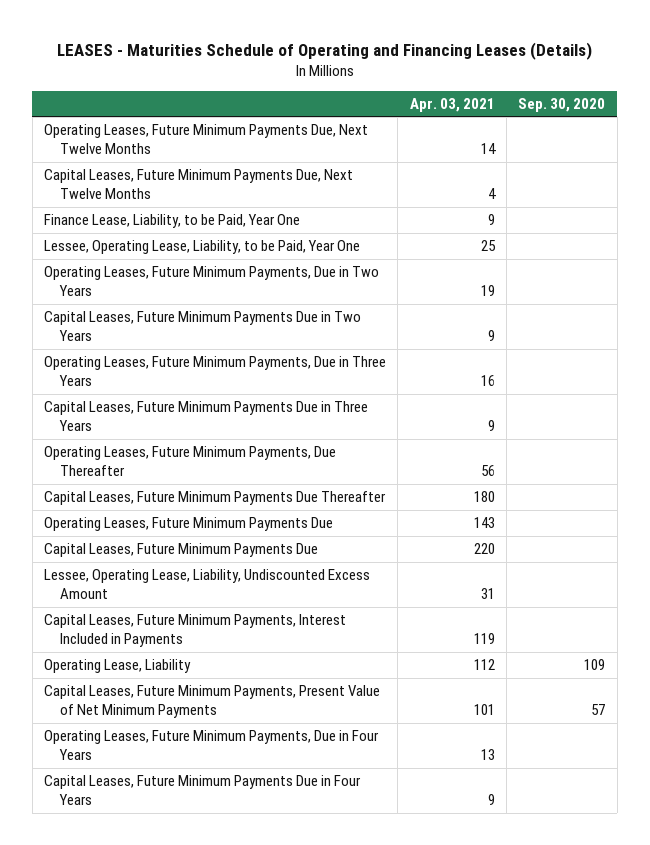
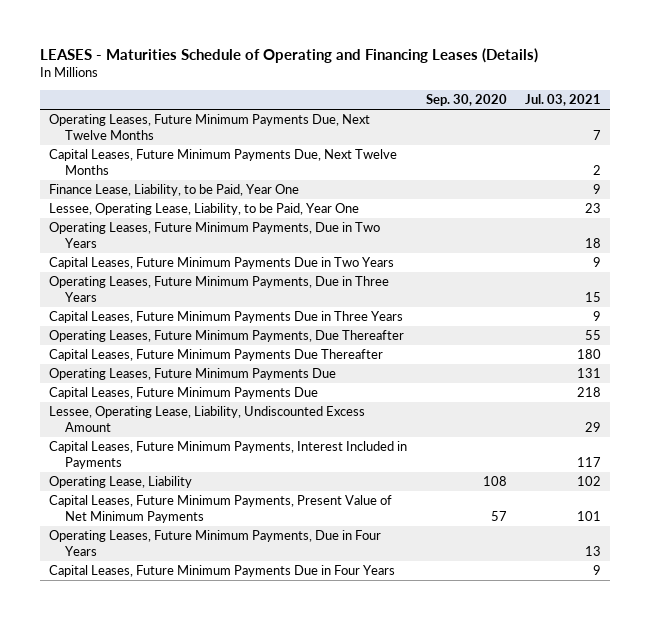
[409,97,495,112] Apr. 03, 2021 -> none
none -> [524,93,601,106] Jul. 03, 2021
[584,659,606,671] 109 -> [482,476,507,487] 108

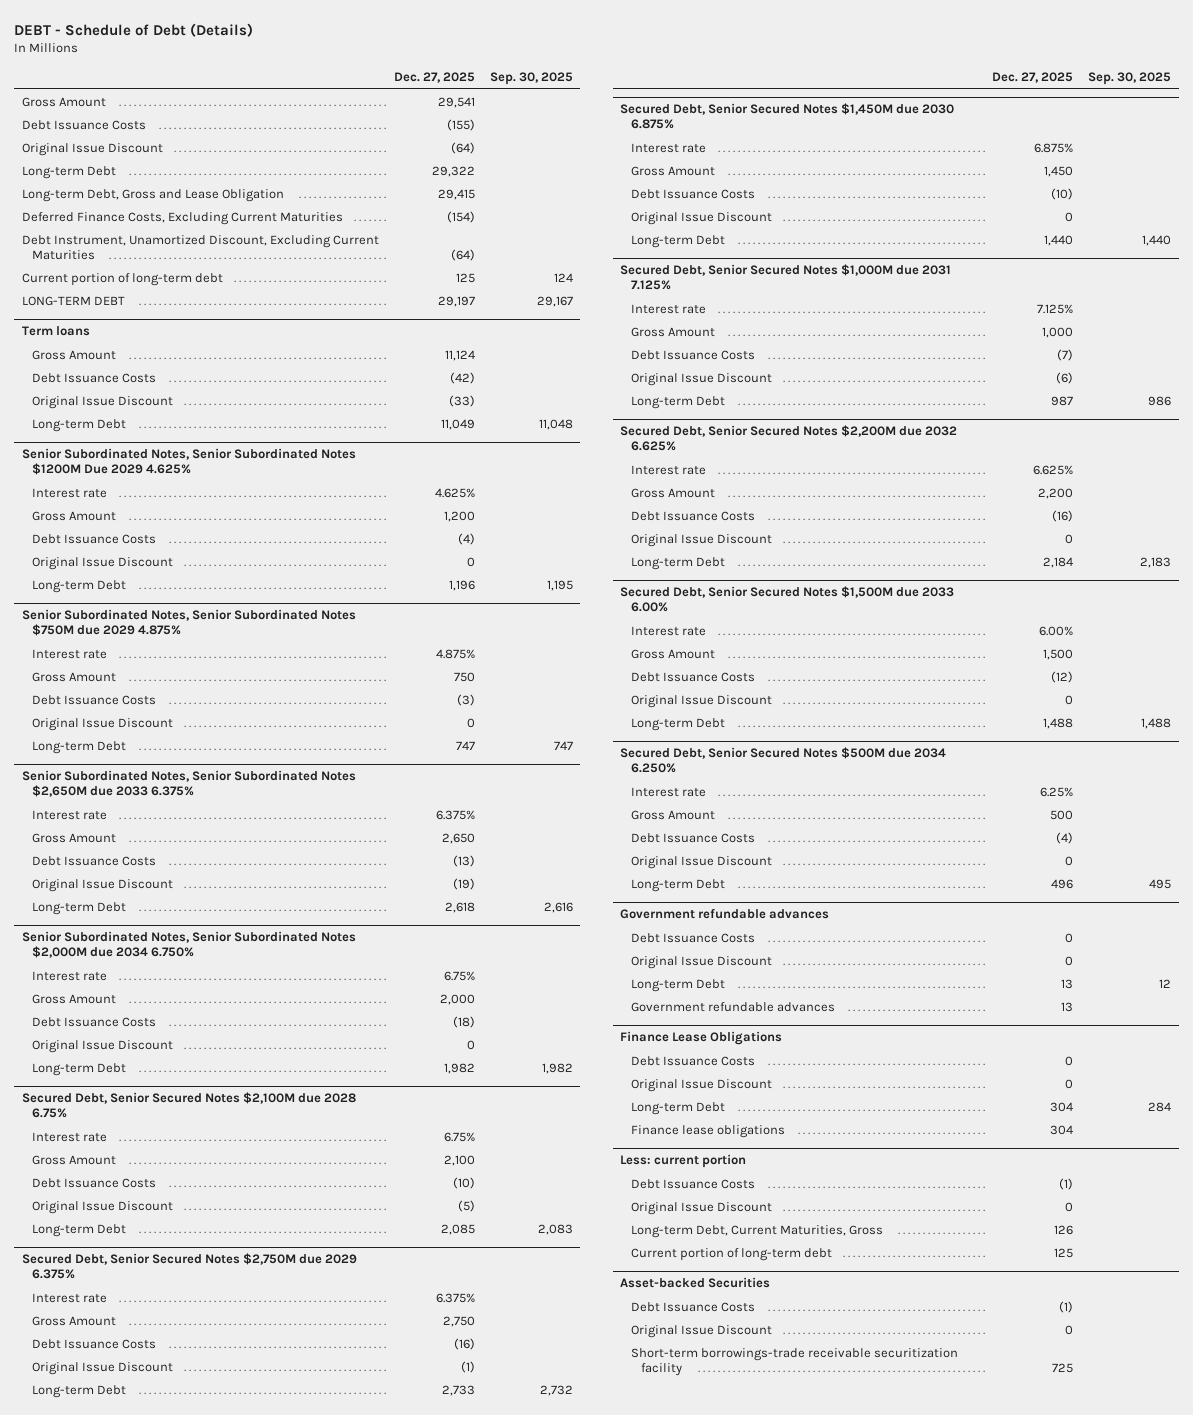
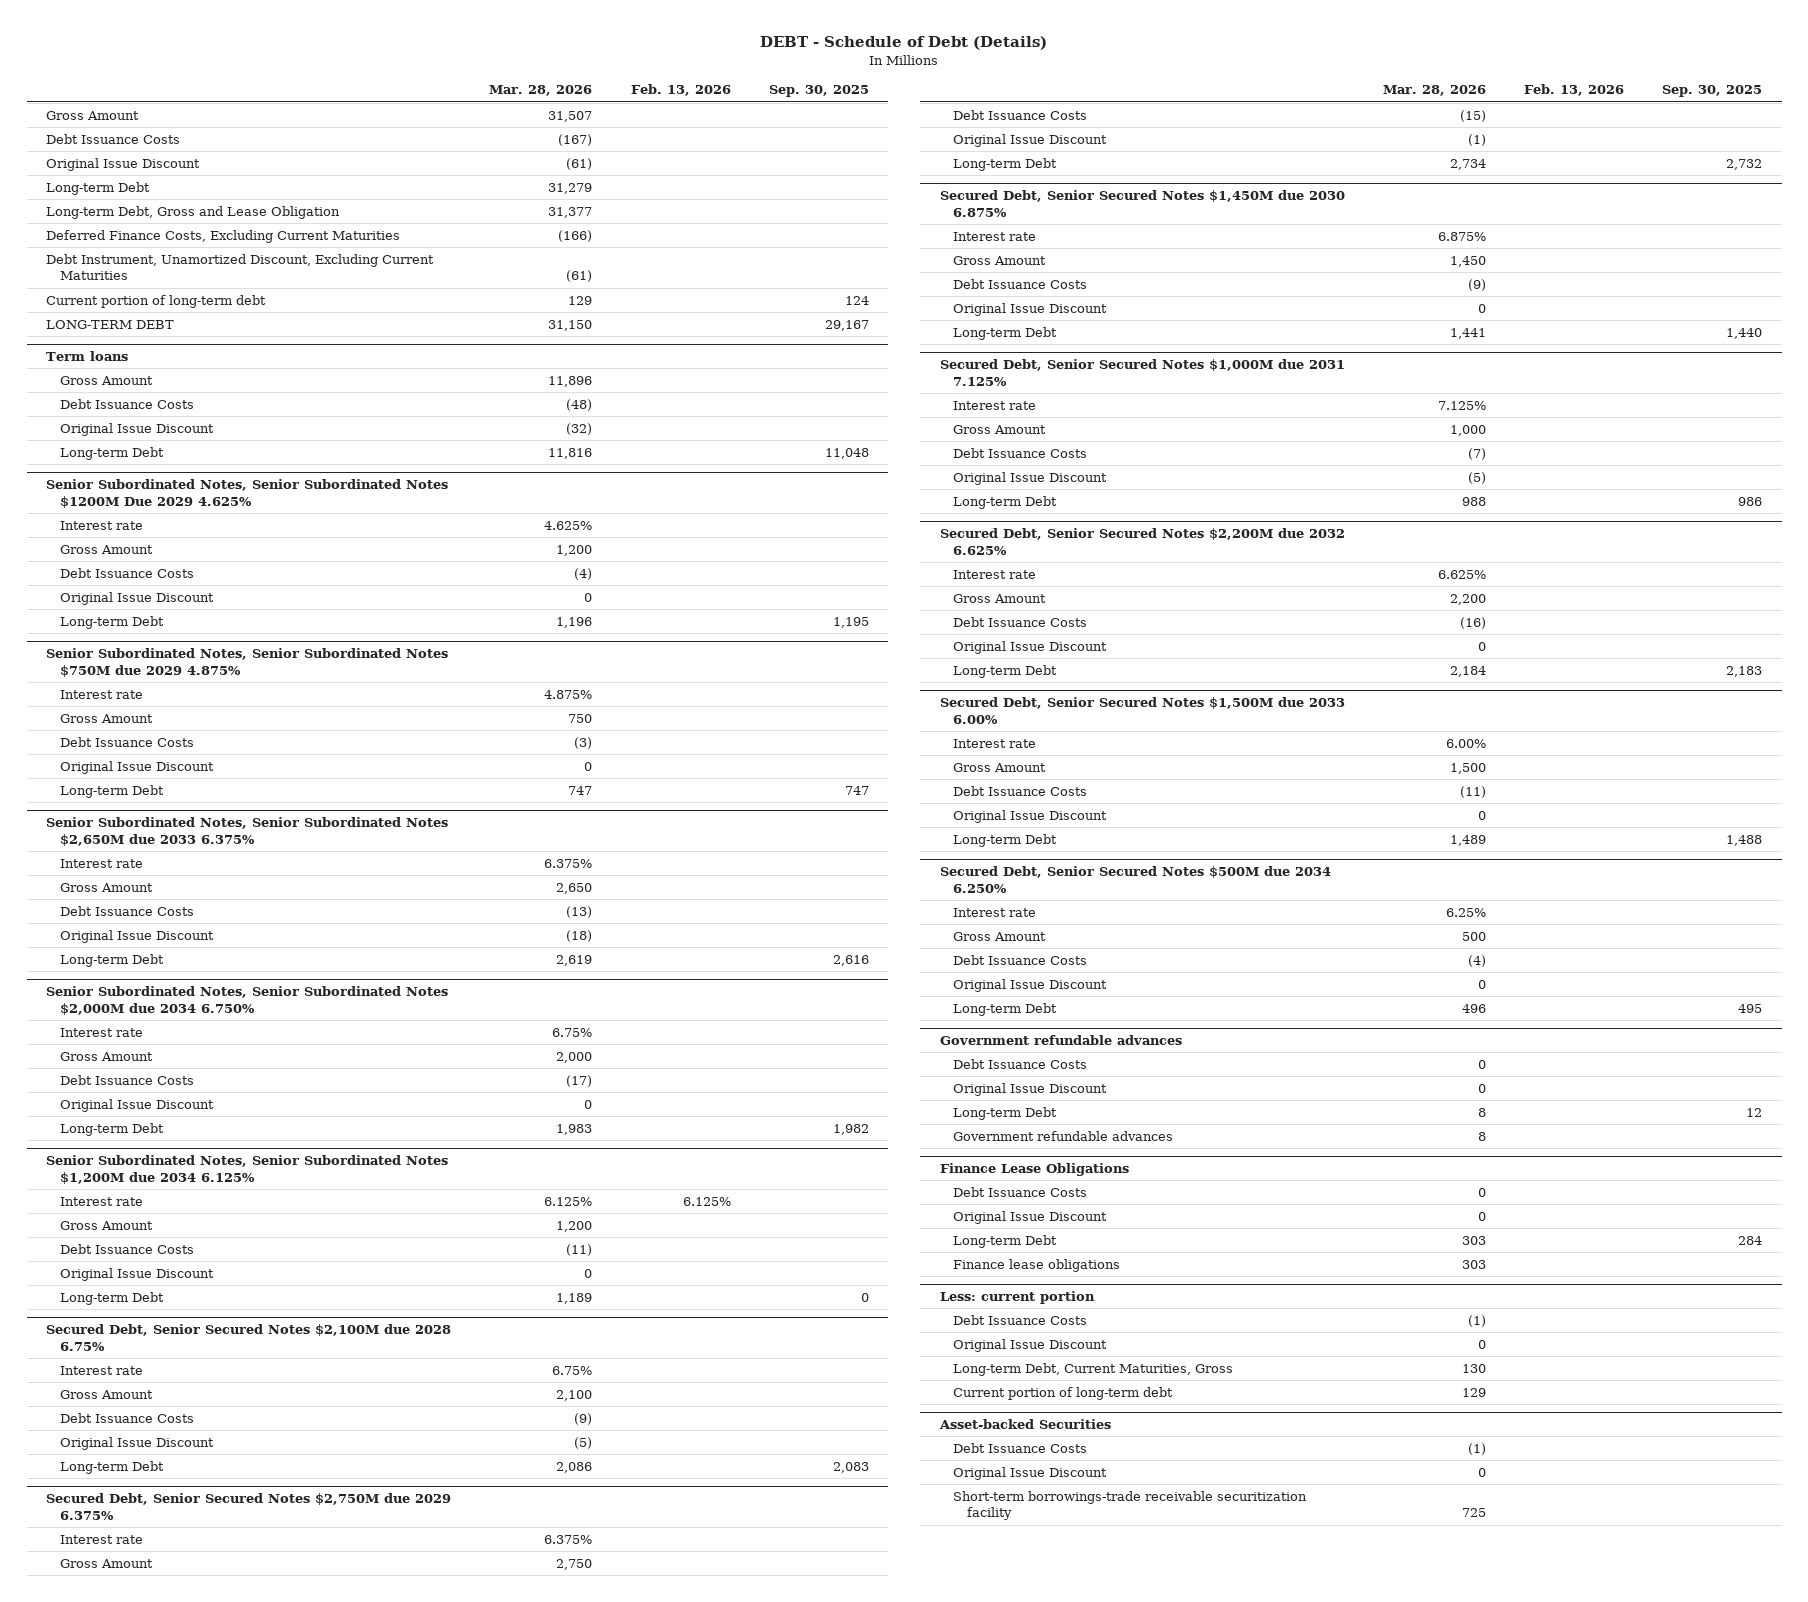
[393,72,475,84] Dec. 27, 2025 -> none
none -> [489,85,593,97] Mar. 28, 2026
none -> [630,84,731,97] Feb. 13, 2026
none -> [46,1155,449,1184] Senior Subordinated Notes, Senior Subordinated Notes $1,200M due 2034 6.125%
none -> [59,1196,143,1206] Interest rate
none -> [59,1220,153,1230] Gross Amount
none -> [59,1243,194,1254] Debt Issuance Costs
none -> [59,1267,214,1281] Original Issue Discount
none -> [59,1291,164,1305] Long-term Debt

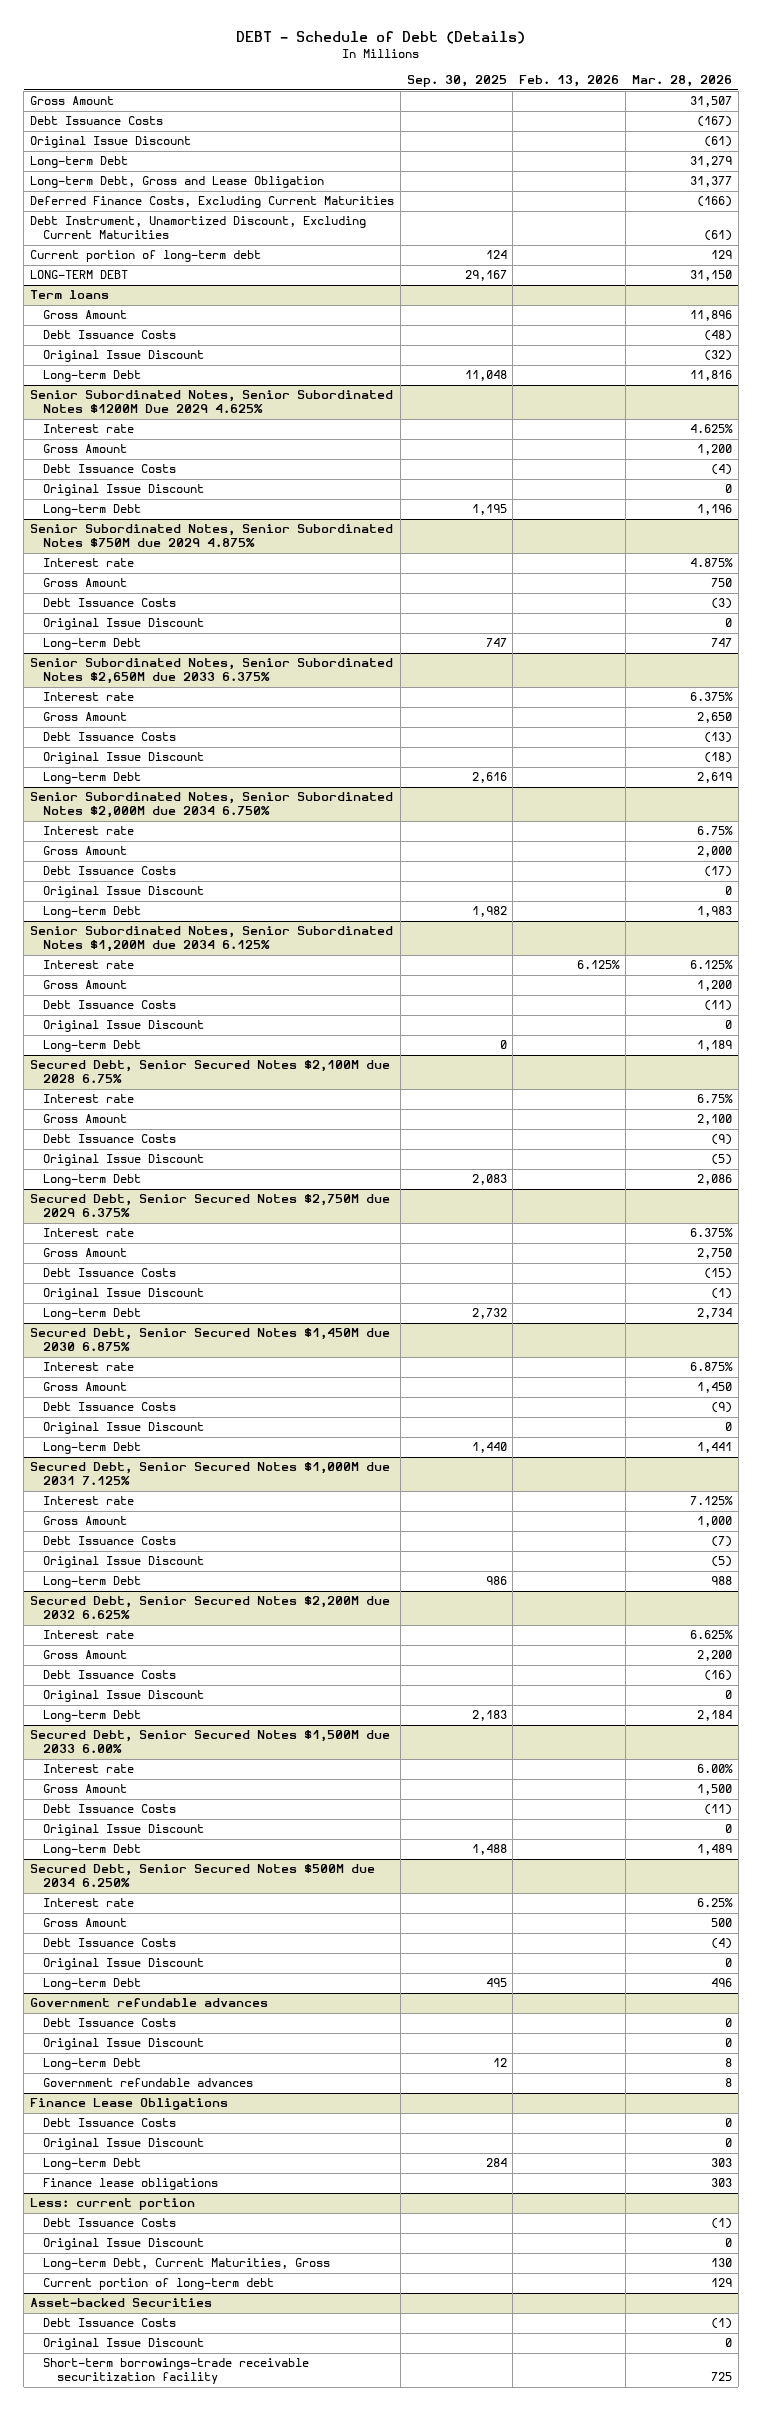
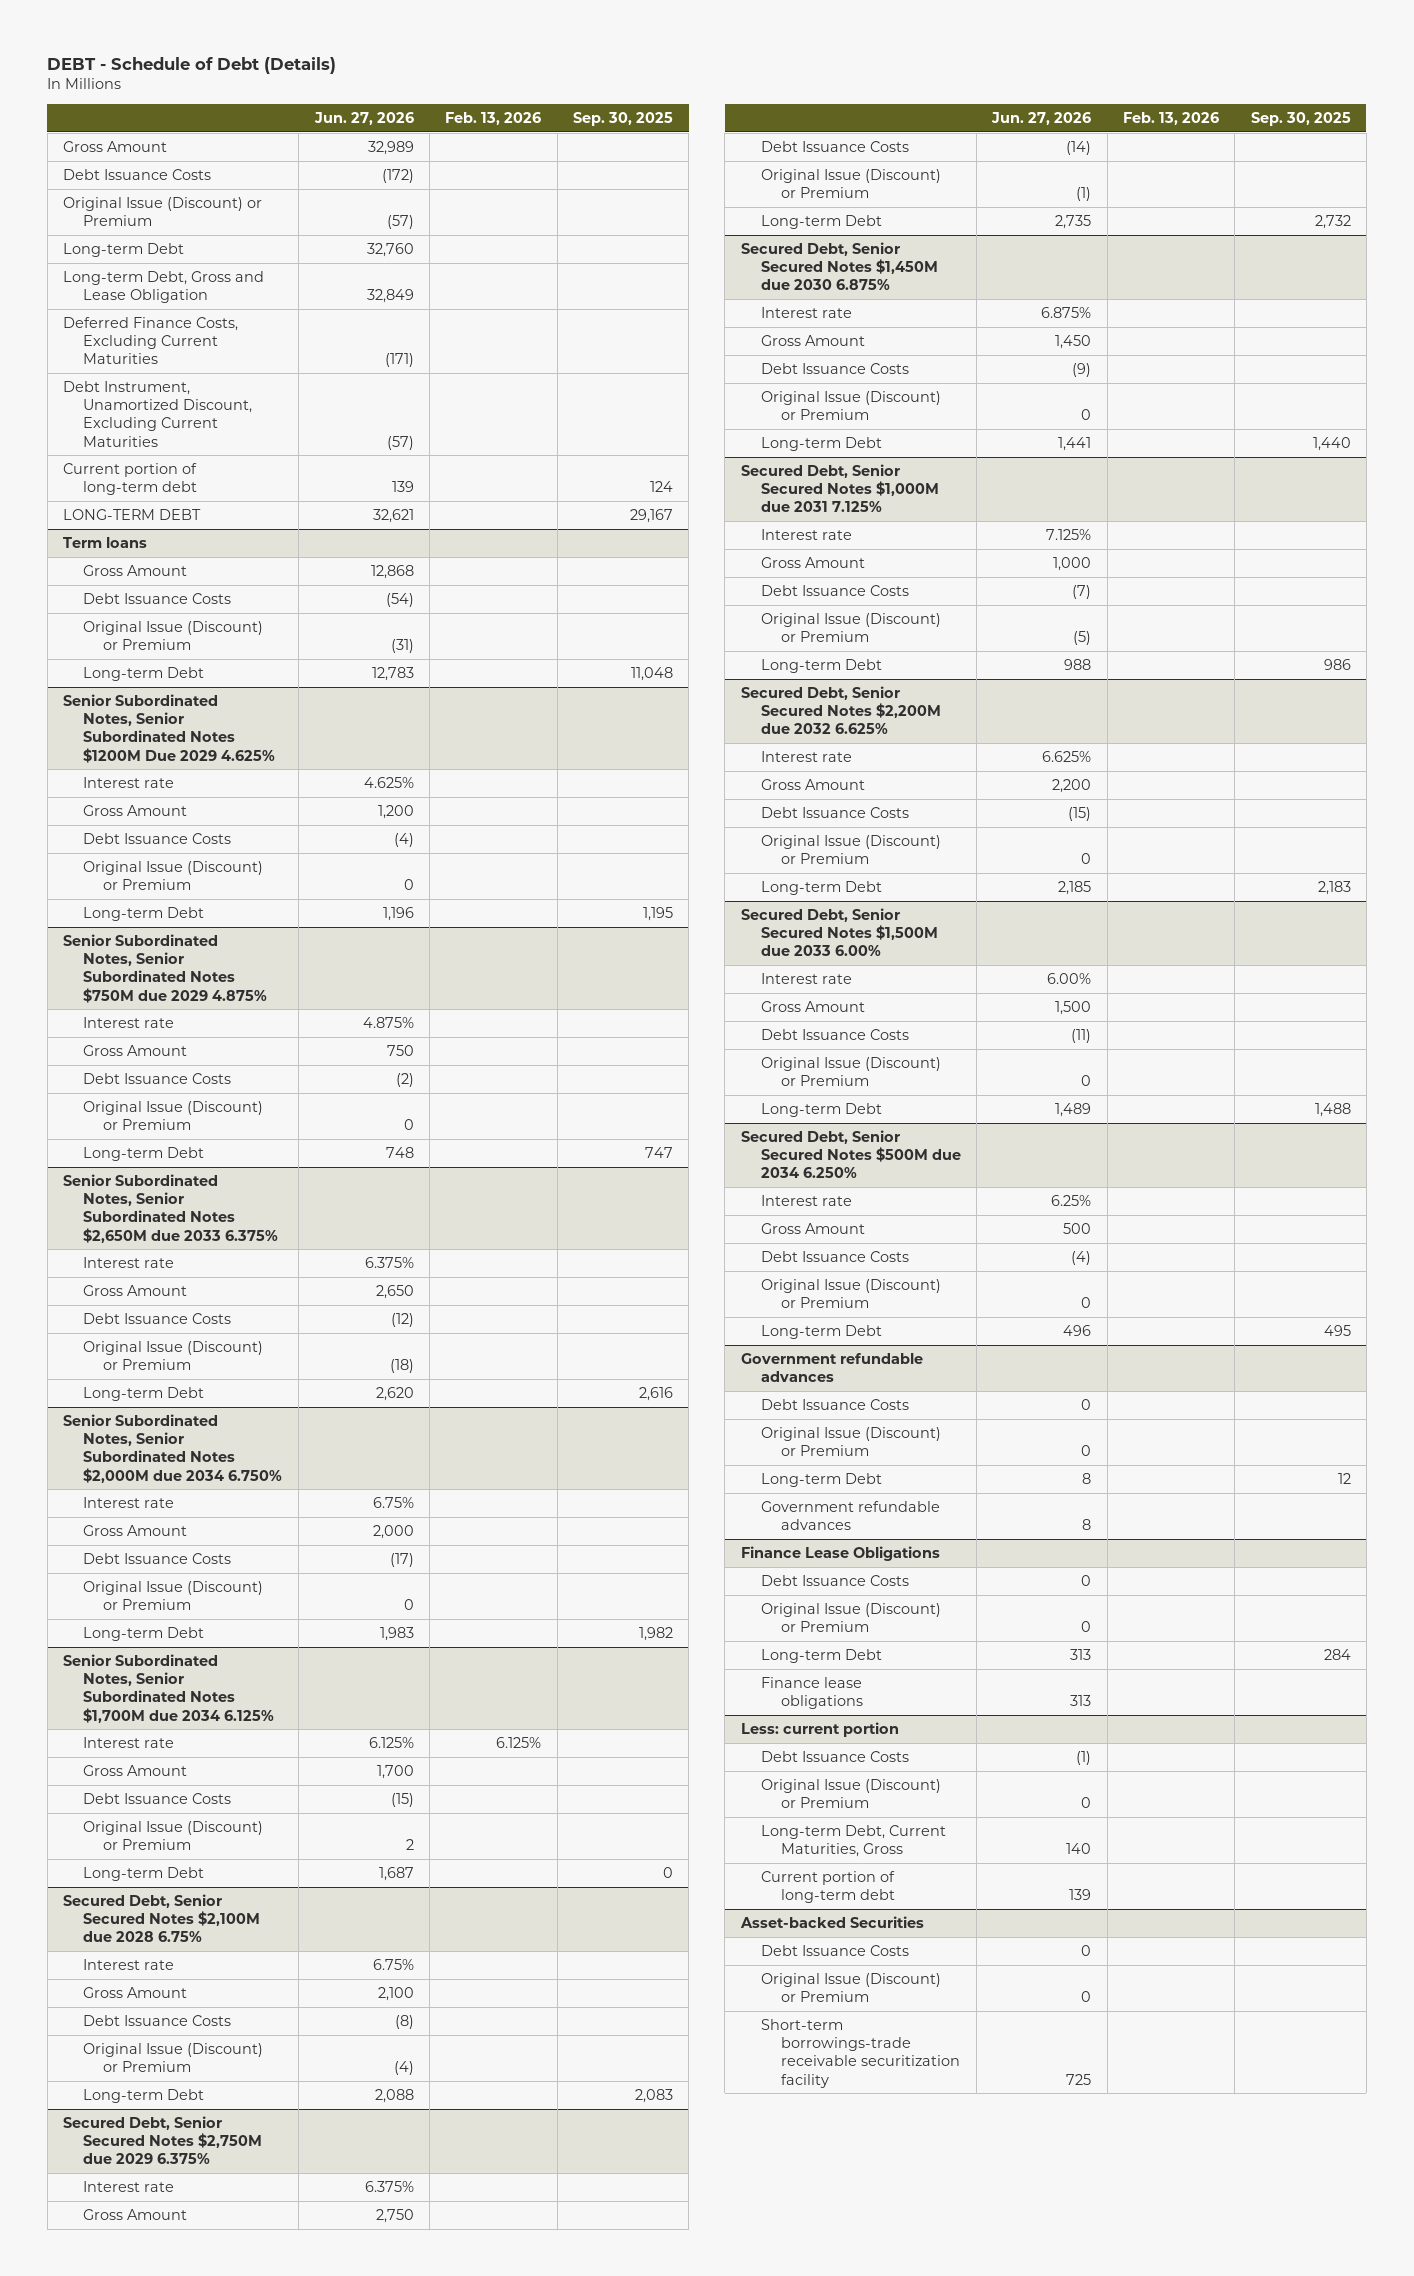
[631,75,732,88] Mar. 28, 2026 -> none
none -> [313,111,414,125] Jun. 27, 2026
[29,136,191,149] Original Issue Discount -> [63,196,263,227] Original Issue (Discount) or Premium
[43,350,205,363] Original Issue Discount -> [83,620,264,651] Original Issue (Discount) or Premium
[43,484,205,497] Original Issue Discount -> [83,860,264,891] Original Issue (Discount) or Premium
[43,618,205,631] Original Issue Discount -> [83,1100,264,1131] Original Issue (Discount) or Premium
[43,752,205,765] Original Issue Discount -> [83,1340,264,1371] Original Issue (Discount) or Premium
[43,886,205,899] Original Issue Discount -> [83,1580,264,1611] Original Issue (Discount) or Premium
[29,926,393,953] Senior Subordinated Notes, Senior Subordinated Notes $1,200M due 2034 6.125% -> [63,1653,275,1723] Senior Subordinated Notes, Senior Subordinated Notes $1,700M due 2034 6.125%
[43,1020,205,1033] Original Issue Discount -> [83,1820,264,1851] Original Issue (Discount) or Premium
[43,1154,205,1167] Original Issue Discount -> [83,2042,264,2073] Original Issue (Discount) or Premium
[43,1288,205,1301] Original Issue Discount -> [760,168,941,199] Original Issue (Discount) or Premium
[43,1422,205,1435] Original Issue Discount -> [760,390,941,421] Original Issue (Discount) or Premium
[43,1556,205,1569] Original Issue Discount -> [760,612,941,643] Original Issue (Discount) or Premium
[43,1690,205,1703] Original Issue Discount -> [760,834,941,865] Original Issue (Discount) or Premium
[43,1824,205,1837] Original Issue Discount -> [760,1056,941,1087] Original Issue (Discount) or Premium
[43,1958,205,1971] Original Issue Discount -> [760,1278,941,1309] Original Issue (Discount) or Premium
[43,2038,205,2051] Original Issue Discount -> [760,1426,941,1457] Original Issue (Discount) or Premium
[43,2138,205,2151] Original Issue Discount -> [760,1602,941,1633] Original Issue (Discount) or Premium
[43,2238,205,2251] Original Issue Discount -> [760,1778,941,1809] Original Issue (Discount) or Premium
[43,2338,205,2351] Original Issue Discount -> [760,1972,941,2003] Original Issue (Discount) or Premium

